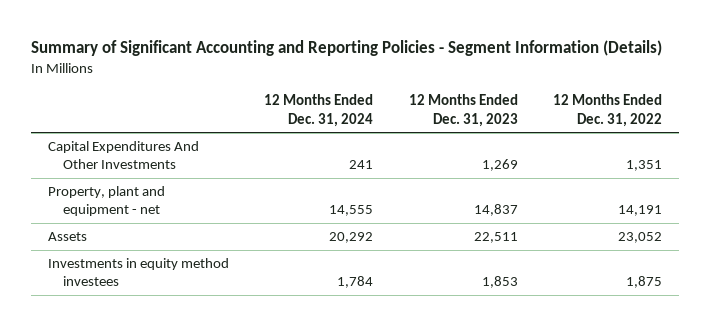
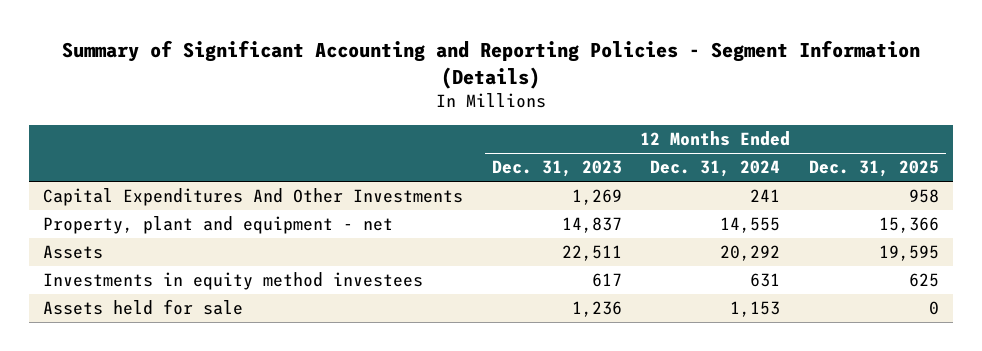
[552,94,662,127] 12 Months Ended Dec. 31, 2022 -> none
none -> [808,160,939,178] Dec. 31, 2025
[337,276,374,289] 1,784 -> [750,273,781,288] 631
[481,276,518,289] 1,853 -> [591,273,622,288] 617
none -> [43,299,244,316] Assets held for sale

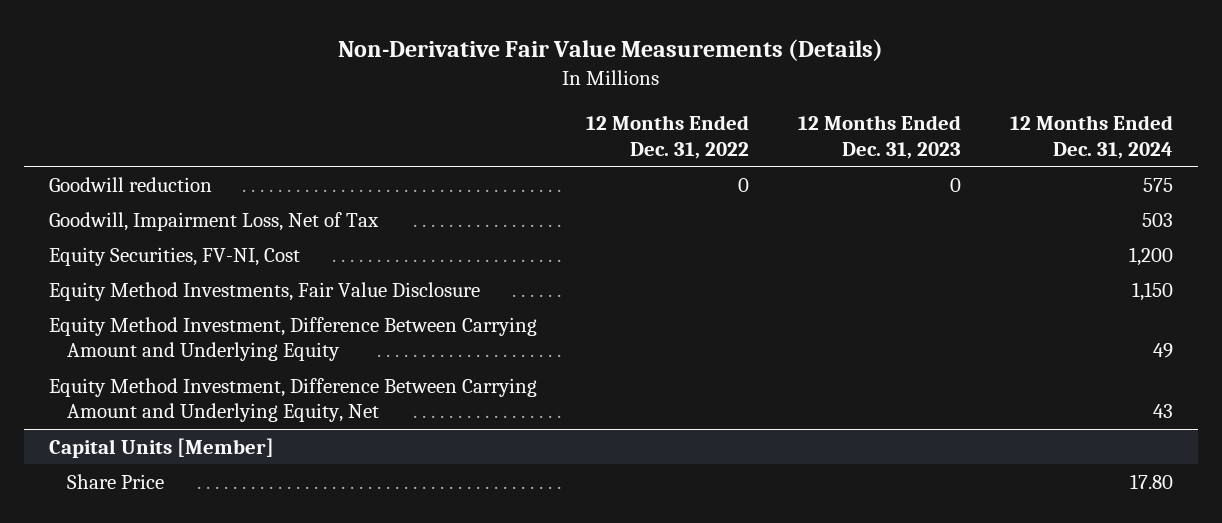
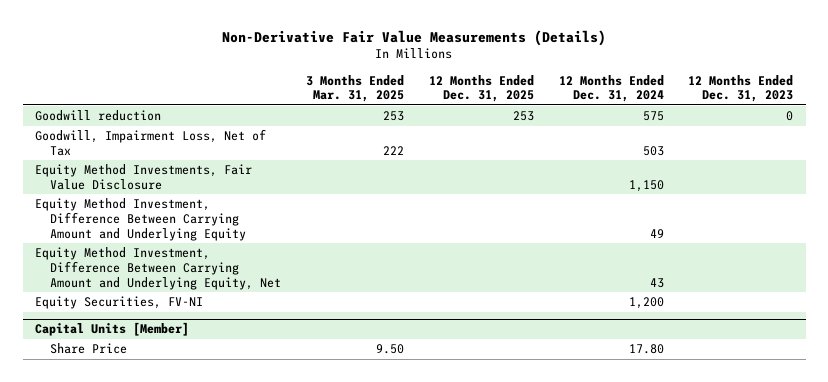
[585,115,749,159] 12 Months Ended Dec. 31, 2022 -> none
none -> [305,74,404,103] 3 Months Ended Mar. 31, 2025
none -> [428,74,534,103] 12 Months Ended Dec. 31, 2025
[48,246,300,266] Equity Securities, FV-NI, Cost -> none
none -> [35,296,204,310] Equity Securities, FV-NI

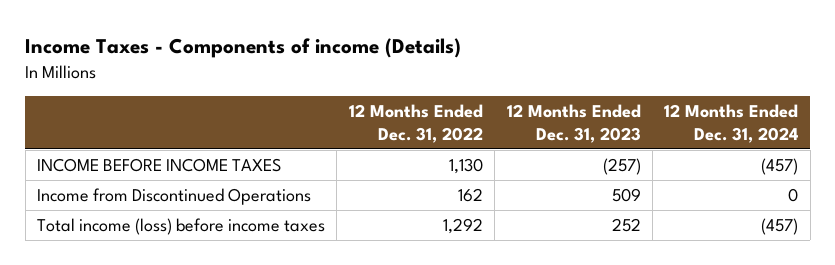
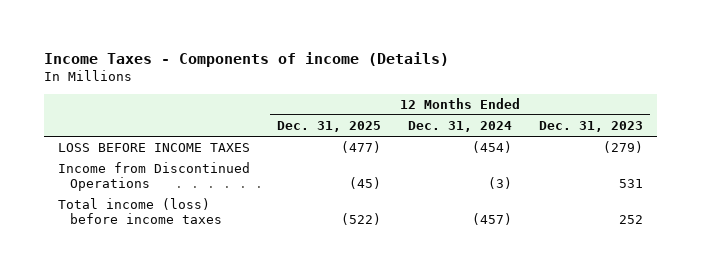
[348,103,483,143] 12 Months Ended Dec. 31, 2022 -> none
none -> [276,121,381,133] Dec. 31, 2025
[37,157,282,172] INCOME BEFORE INCOME TAXES -> [57,143,250,153] LOSS BEFORE INCOME TAXES
[602,157,641,175] (257) -> [603,141,644,154] (279)
[761,157,799,175] (457) -> [472,141,513,154] (454)
[611,187,641,202] 509 -> [619,178,644,188] 531
[788,187,799,202] 0 -> [488,176,513,189] (3)

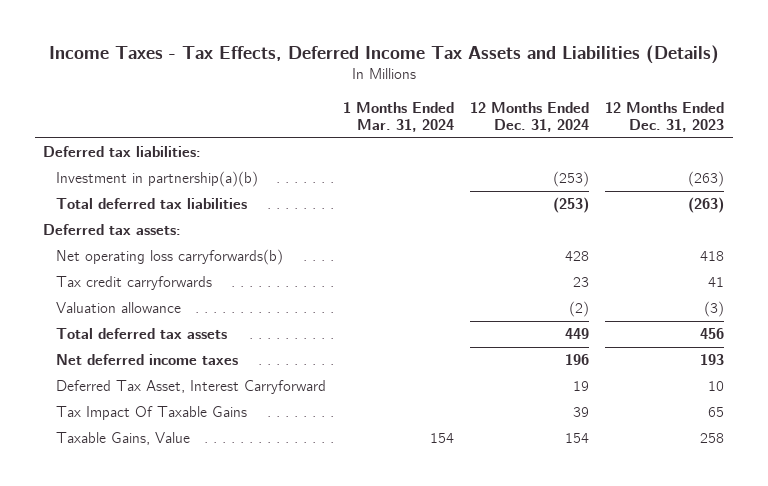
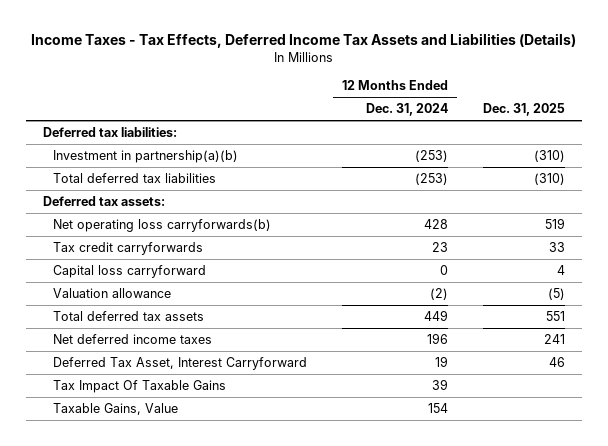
[342,101,454,133] 1 Months Ended Mar. 31, 2024 -> none
[605,101,725,133] 12 Months Ended Dec. 31, 2023 -> none
none -> [482,103,565,117] Dec. 31, 2025
none -> [52,265,206,279] Capital loss carryforward

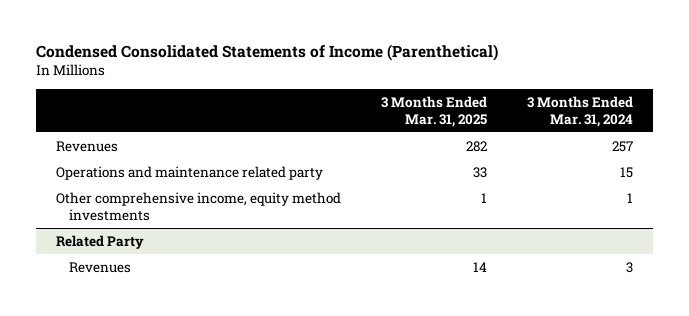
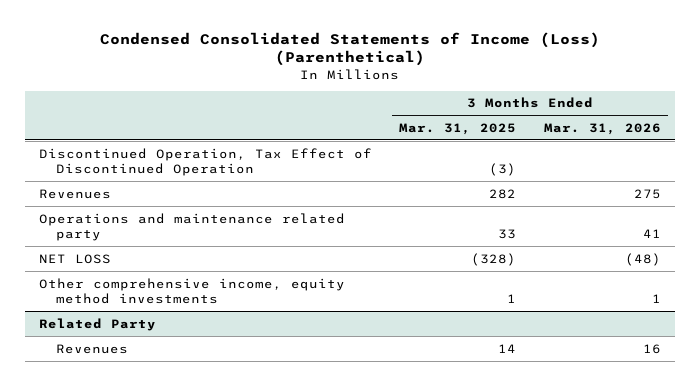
[35,43,498,61] Condensed Consolidated Statements of Income (Parenthetical) -> [99,31,600,67] Condensed Consolidated Statements of Income (Loss) (Parenthetical)
[526,95,633,127] 3 Months Ended Mar. 31, 2024 -> none
none -> [543,122,661,135] Mar. 31, 2026
none -> [38,147,372,176] Discontinued Operation, Tax Effect of Discontinued Operation
none -> [38,253,111,264] NET LOSS

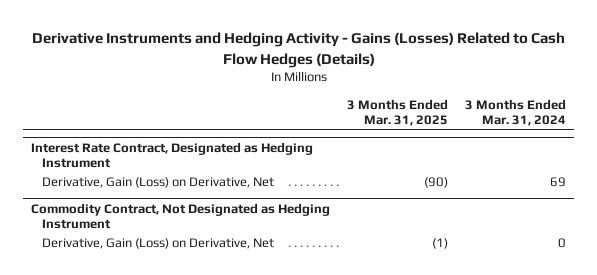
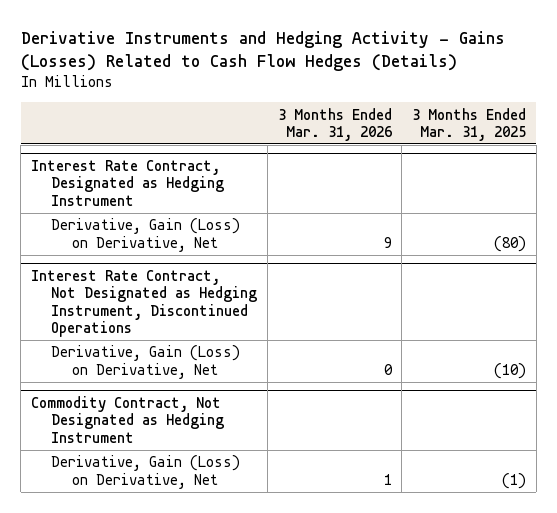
[464,98,566,126] 3 Months Ended Mar. 31, 2024 -> none
none -> [277,107,392,141] 3 Months Ended Mar. 31, 2026
[424,176,449,188] (90) -> [493,235,526,252] (80)
none -> [30,269,258,337] Interest Rate Contract, Not Designated as Hedging Instrument, Discontinued Operations
none -> [51,345,241,379] Derivative, Gain (Loss) on Derivative, Net

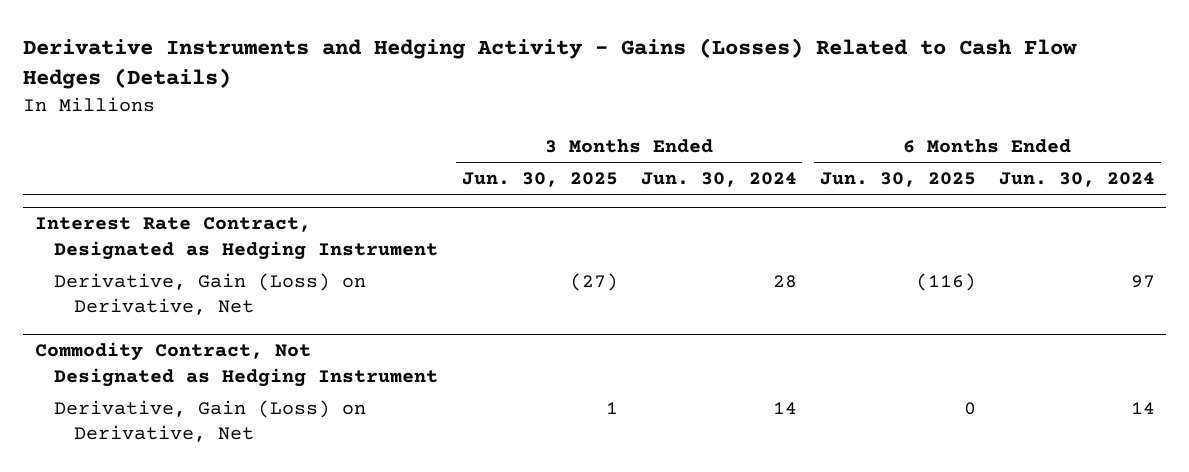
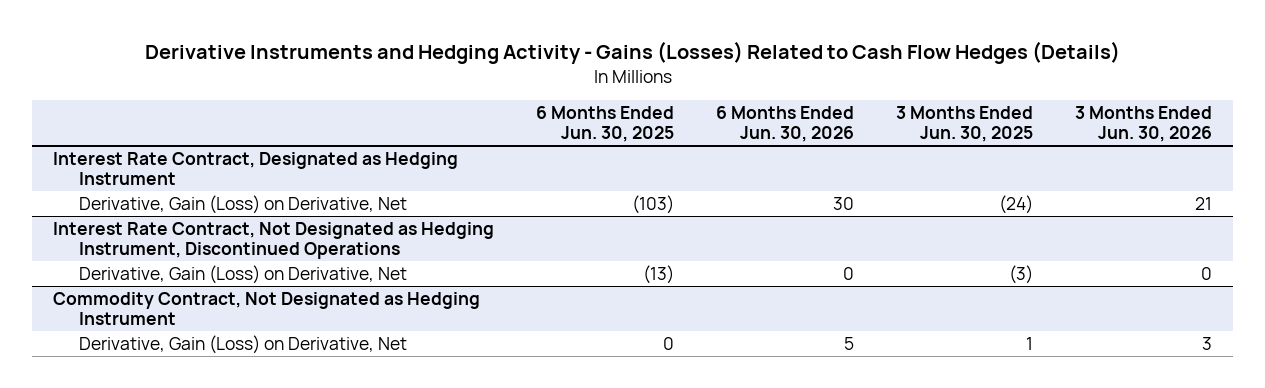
[640,172,797,188] Jun. 30, 2024 -> none
[998,172,1155,188] Jun. 30, 2024 -> none
none -> [716,105,855,143] 6 Months Ended Jun. 30, 2026
none -> [1074,105,1212,143] 3 Months Ended Jun. 30, 2026
[569,272,618,291] (27) -> [998,194,1033,214] (24)
[915,272,976,291] (116) -> [632,194,675,214] (103)
none -> [53,221,495,260] Interest Rate Contract, Not Designated as Hedging Instrument, Discontinued Operations
none -> [79,264,408,284] Derivative, Gain (Loss) on Derivative, Net

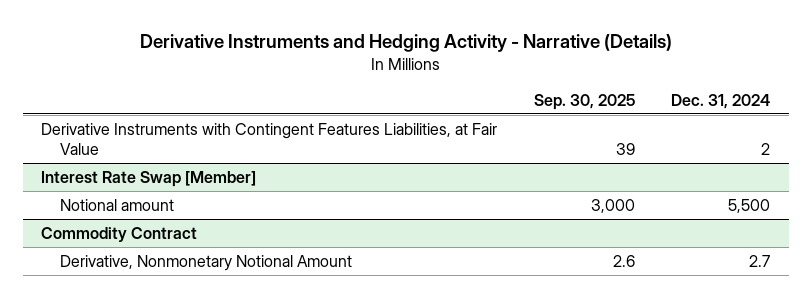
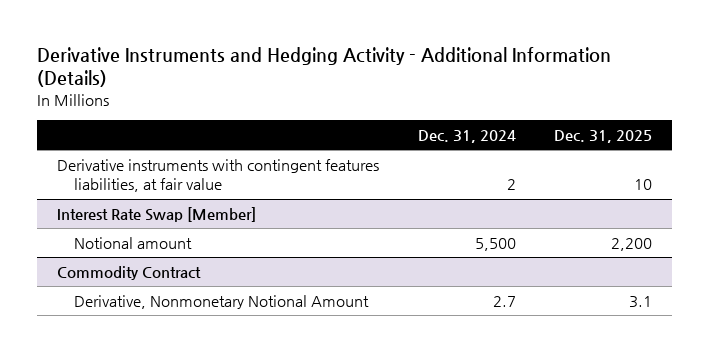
[139,33,672,52] Derivative Instruments and Hedging Activity - Narrative (Details) -> [37,46,612,88] Derivative Instruments and Hedging Activity - Additional Information (Details)
[533,93,635,110] Sep. 30, 2025 -> none
none -> [554,130,653,144] Dec. 31, 2025
[40,122,497,155] Derivative Instruments with Contingent Features Liabilities, at Fair Value -> [56,158,379,193] Derivative instruments with contingent features liabilities, at fair value

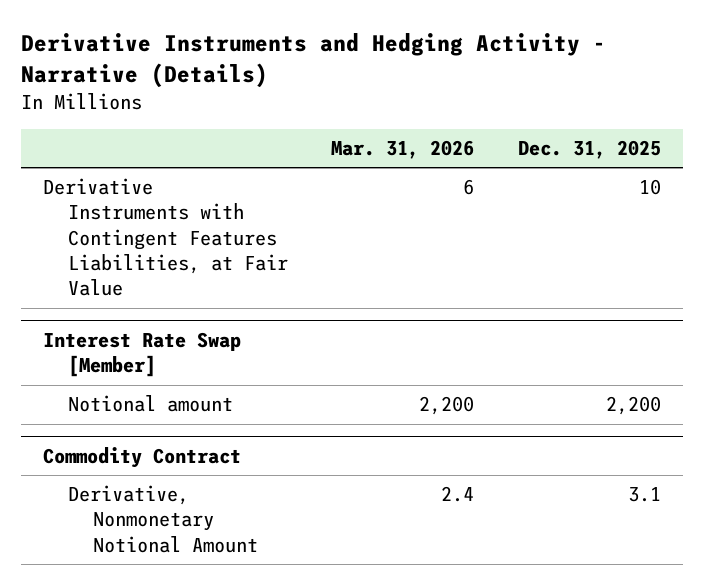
[37,46,612,88] Derivative Instruments and Hedging Activity - Additional Information (Details) -> [20,33,606,89] Derivative Instruments and Hedging Activity - Narrative (Details)
[417,130,516,144] Dec. 31, 2024 -> none
none -> [331,139,475,159] Mar. 31, 2026
[56,158,379,193] Derivative instruments with contingent features liabilities, at fair value -> [42,178,288,297] Derivative Instruments with Contingent Features Liabilities, at Fair Value

